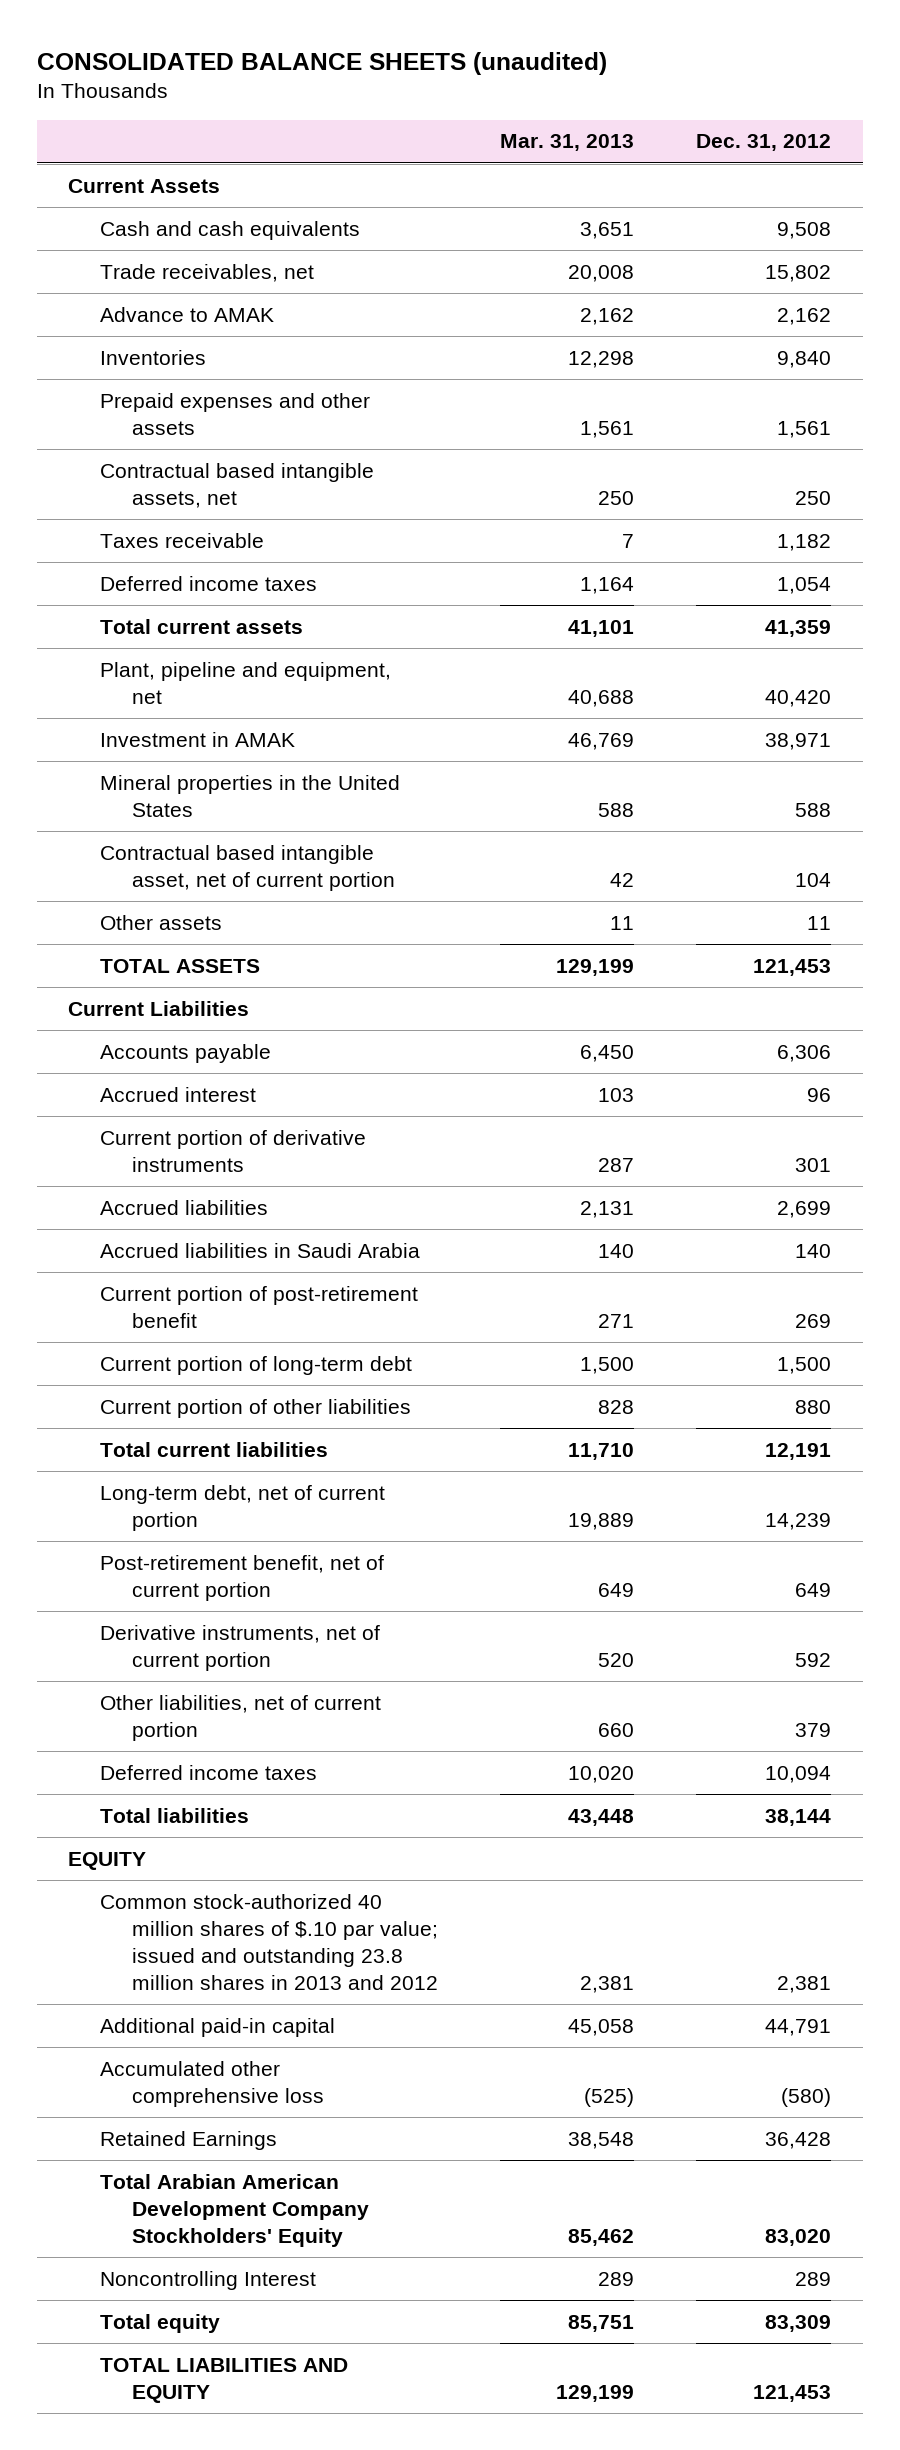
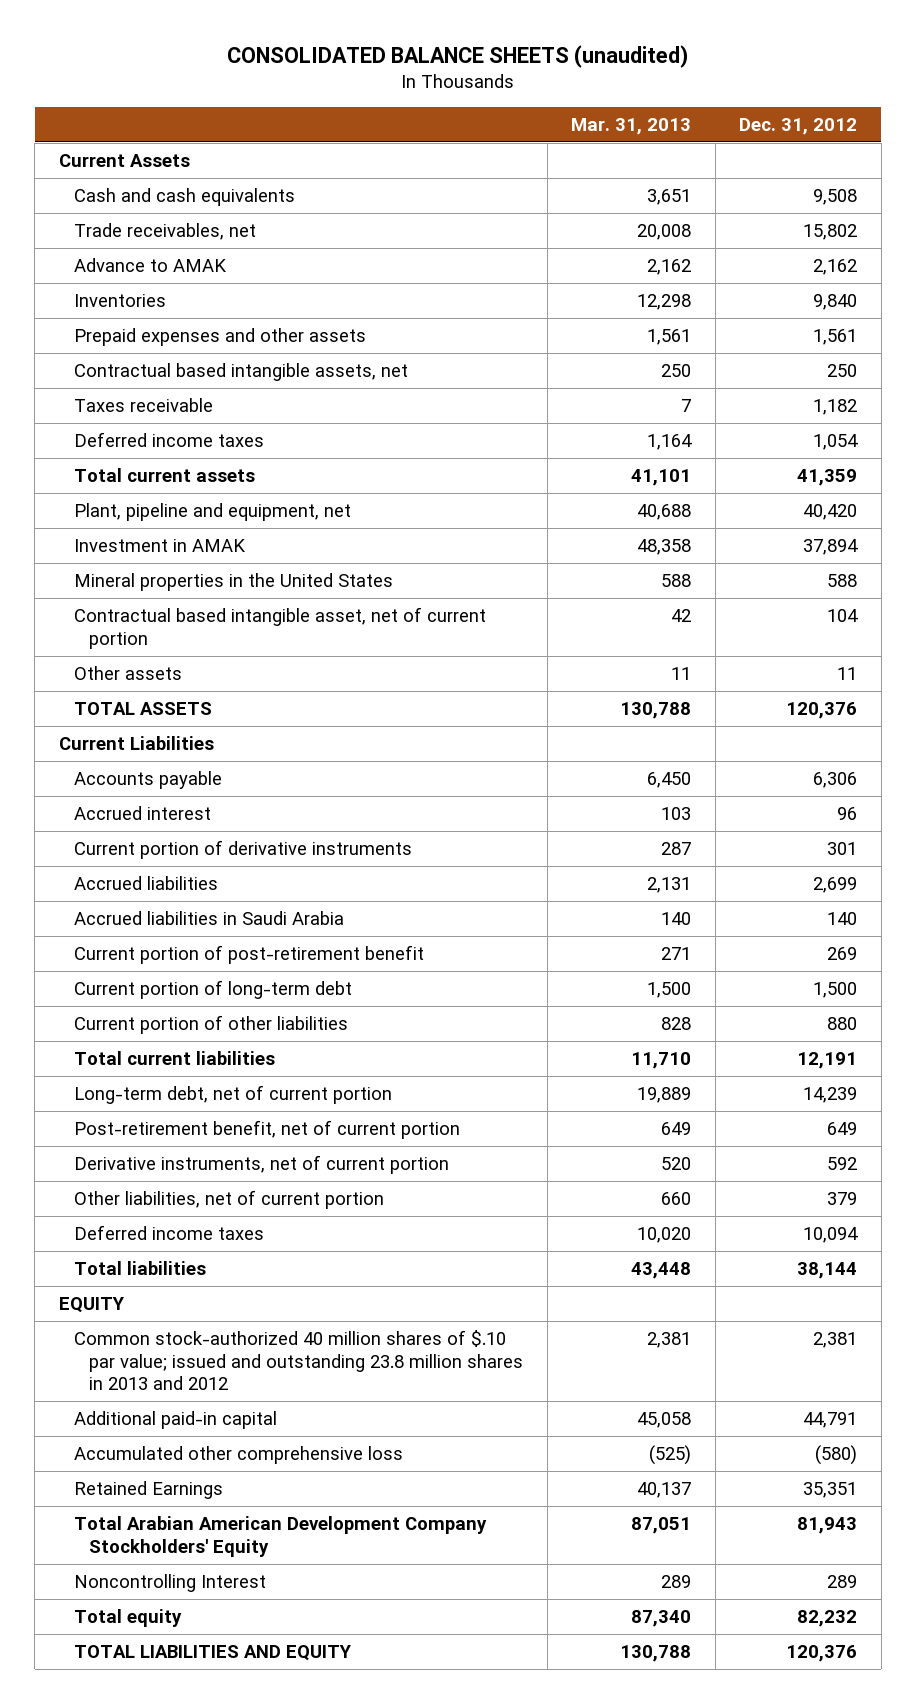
[568,732,635,750] 46,769 -> [637,539,692,556] 48,358
[765,732,832,750] 38,971 -> [803,539,859,556] 37,894
[556,958,635,976] 129,199 -> [620,702,692,720] 130,788
[753,958,832,976] 121,453 -> [786,702,858,720] 120,376
[568,2131,635,2149] 38,548 -> [637,1482,692,1499] 40,137
[765,2131,832,2149] 36,428 -> [803,1482,858,1499] 35,351
[568,2228,635,2246] 85,462 -> [631,1517,692,1535] 87,051
[765,2228,832,2246] 83,020 -> [797,1517,858,1535] 81,943
[568,2314,635,2332] 85,751 -> [631,1610,692,1628] 87,340
[765,2314,832,2332] 83,309 -> [797,1610,858,1628] 82,232
[556,2384,635,2402] 129,199 -> [620,1645,692,1663] 130,788
[753,2384,832,2402] 121,453 -> [786,1645,858,1663] 120,376

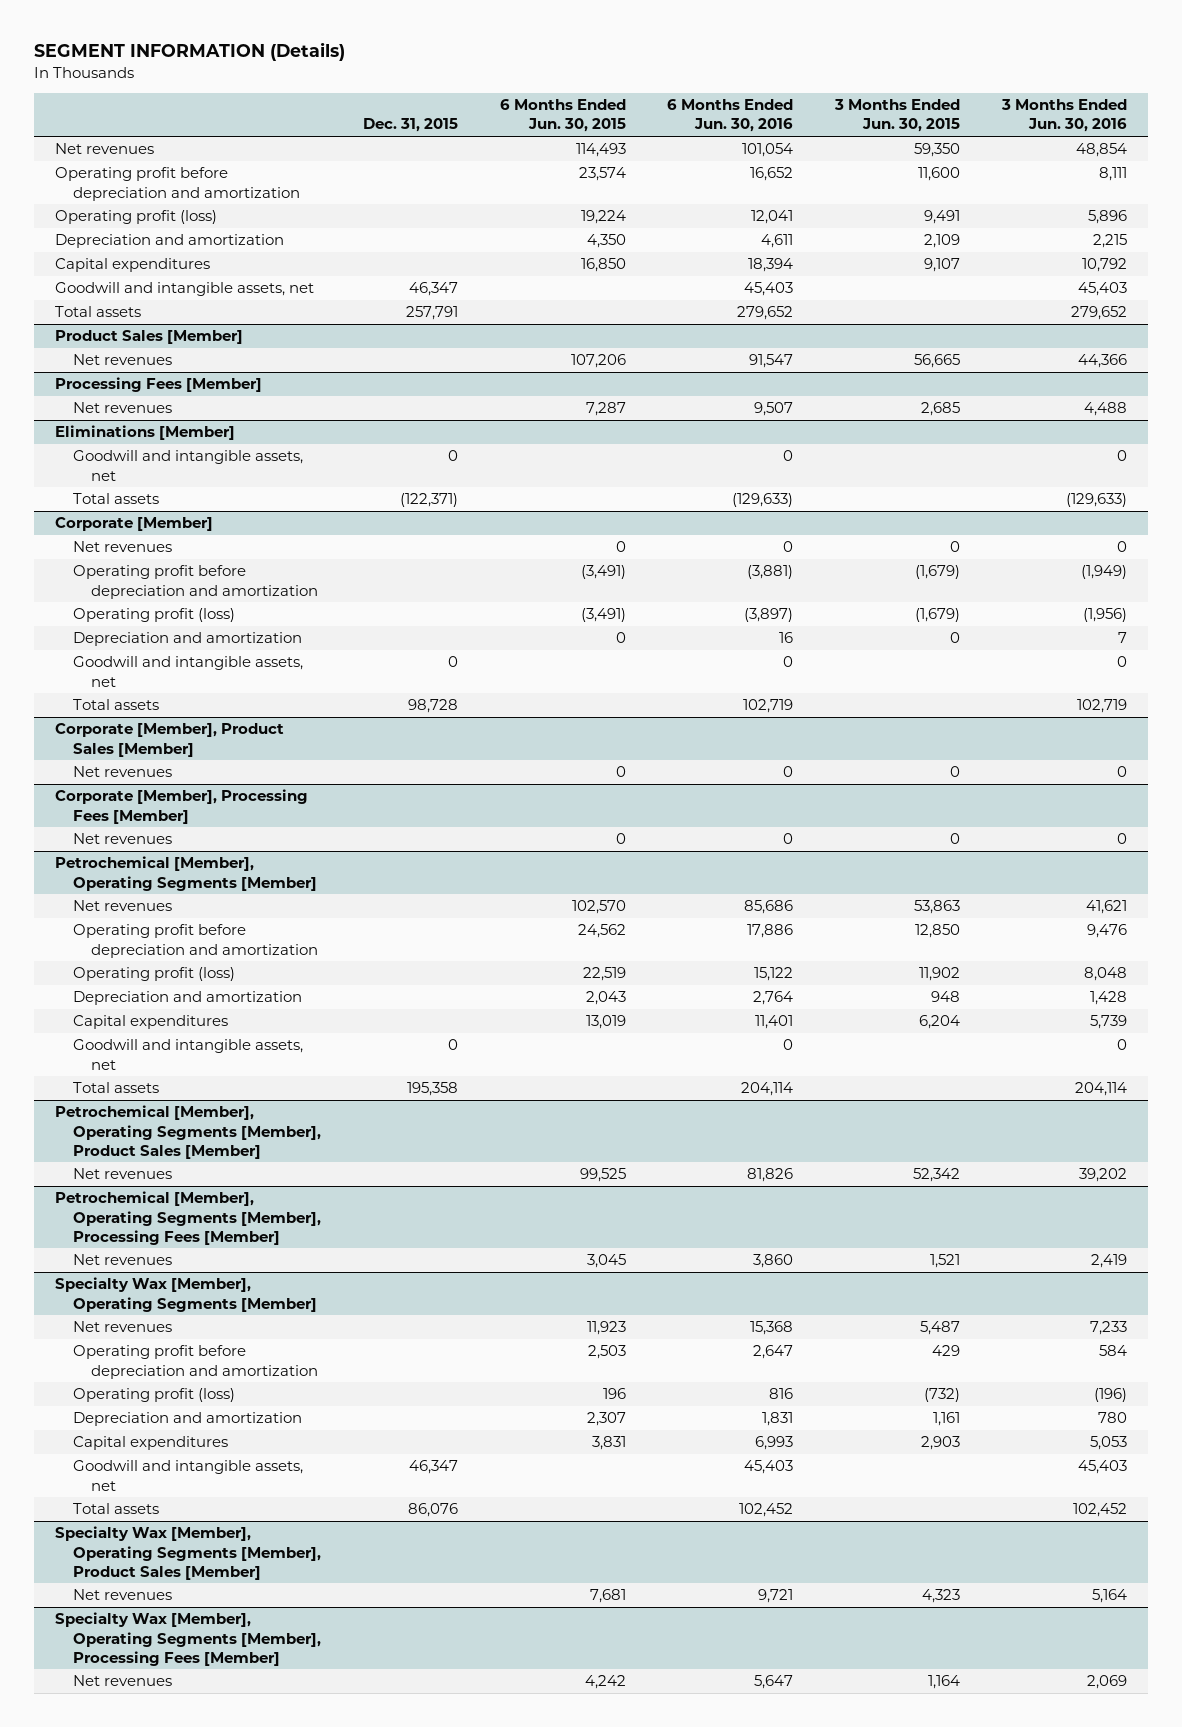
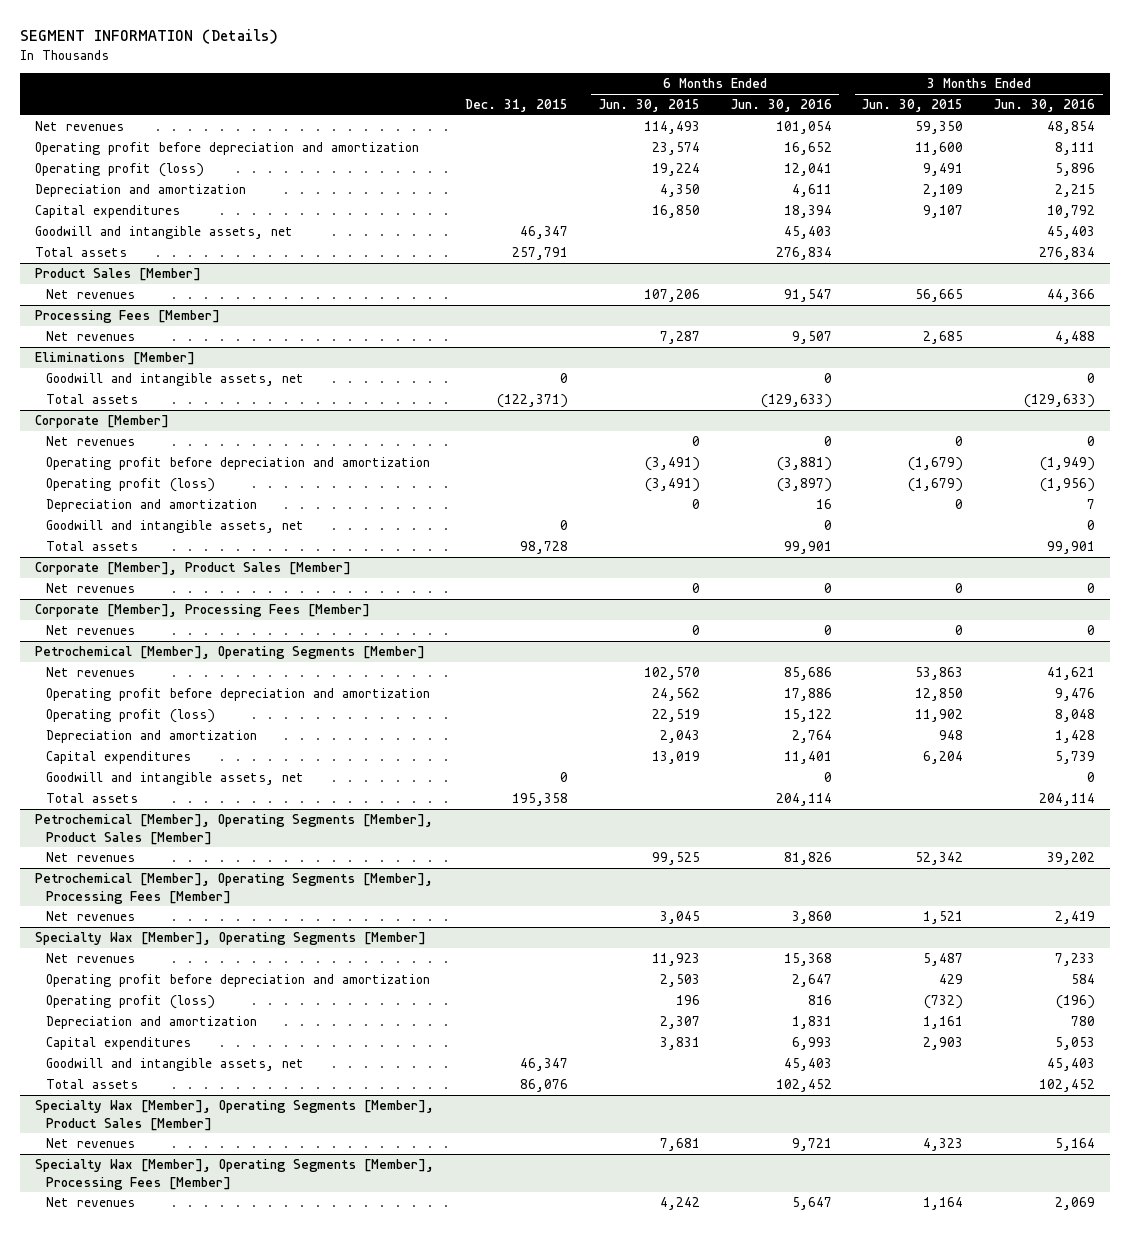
[737,306,794,321] 279,652 -> [775,247,832,261] 276,834
[1071,306,1128,321] 279,652 -> [1039,247,1096,261] 276,834
[743,699,794,714] 102,719 -> [783,541,832,555] 99,901
[1077,699,1128,714] 102,719 -> [1047,541,1096,555] 99,901

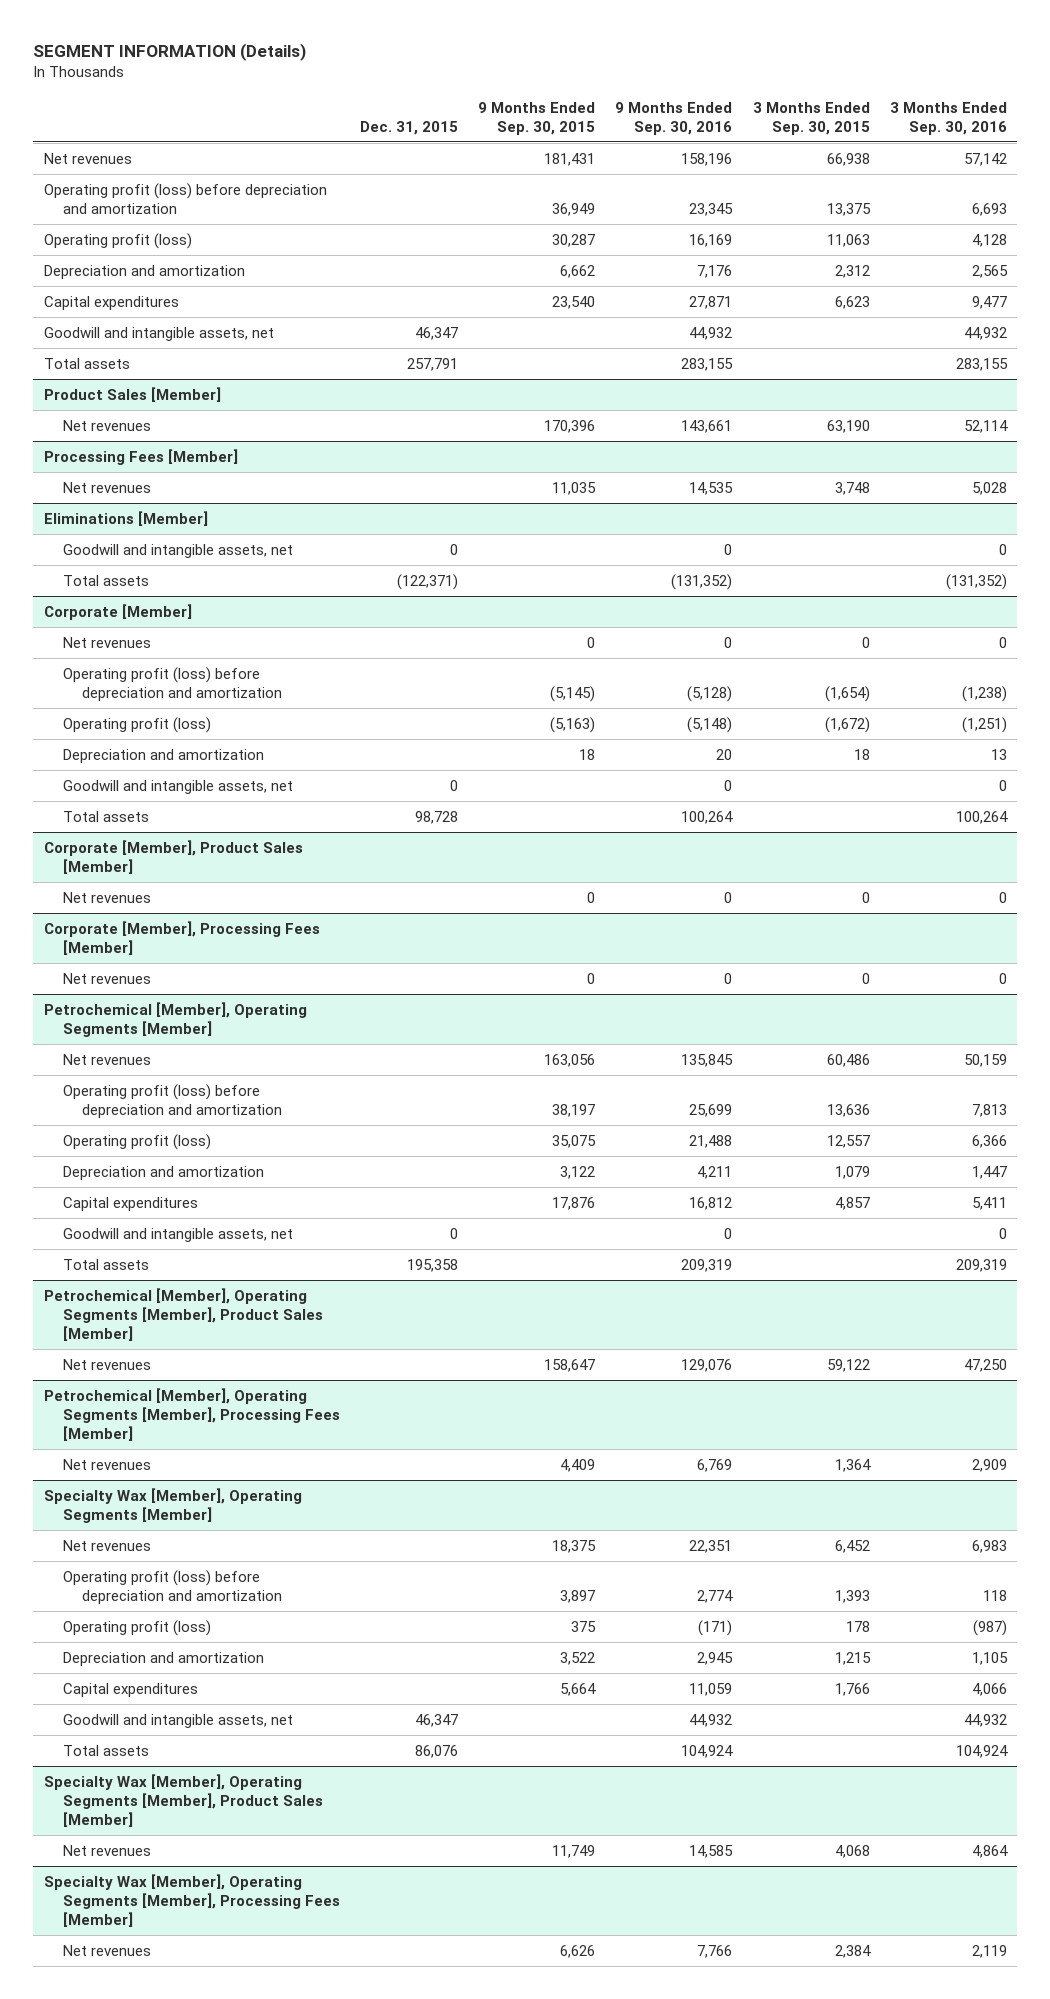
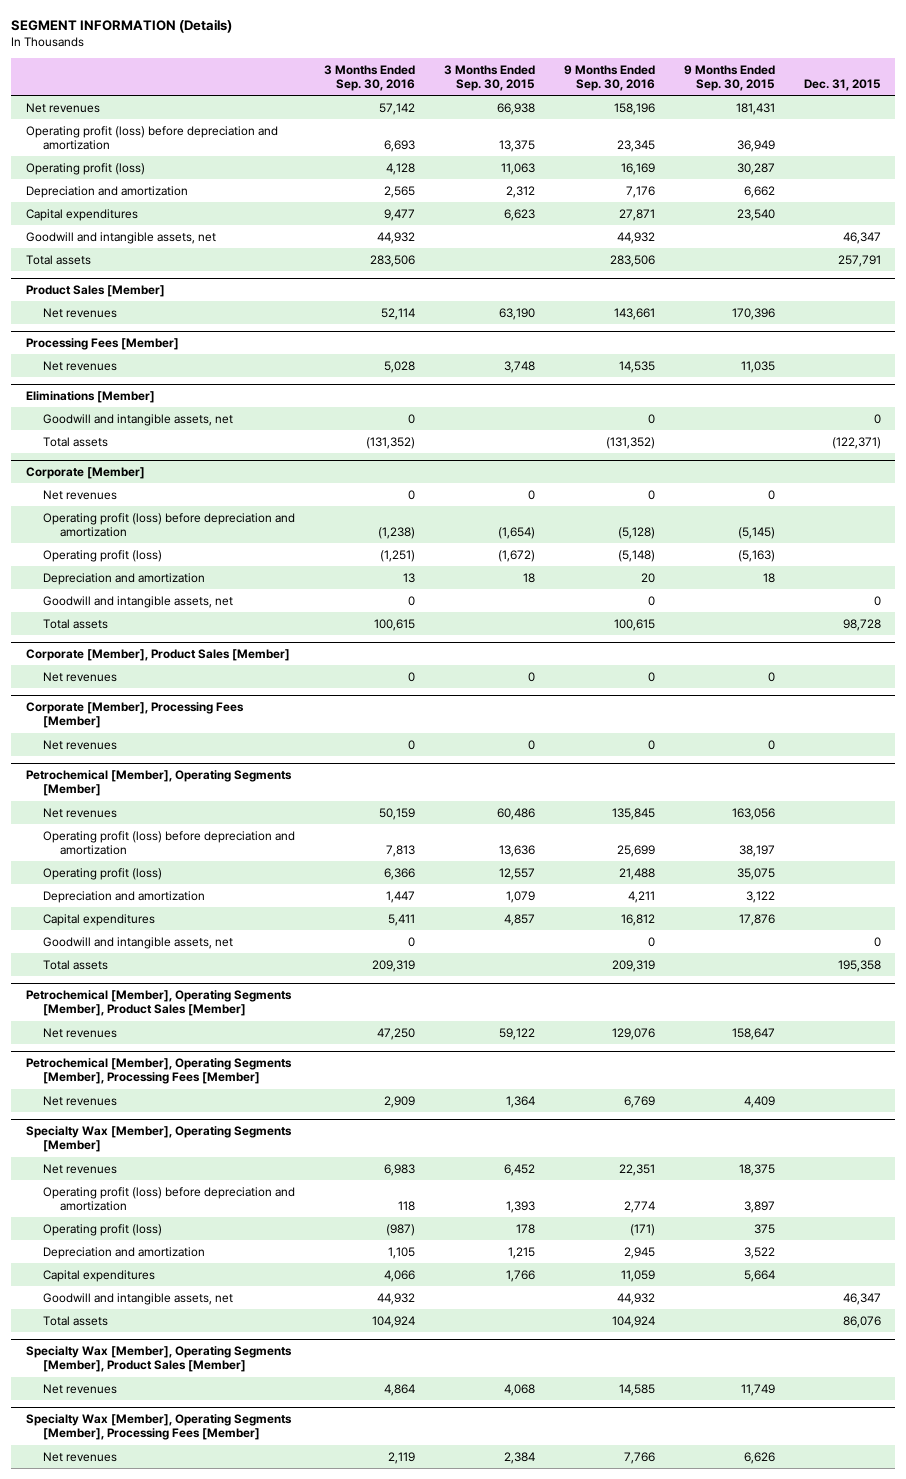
[681,357,734,371] 283,155 -> [609,254,655,267] 283,506
[955,357,1008,371] 283,155 -> [370,254,416,267] 283,506
[681,810,734,824] 100,264 -> [613,618,655,631] 100,615
[955,810,1008,824] 100,264 -> [374,618,416,631] 100,615

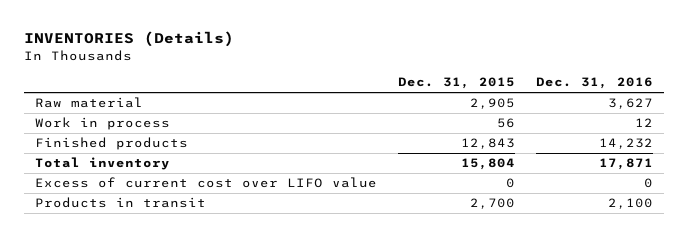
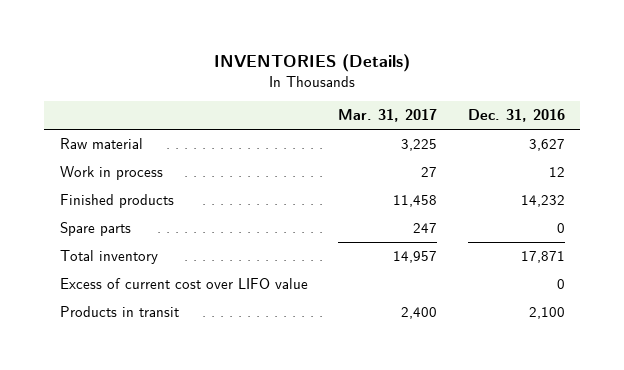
[397,77,515,90] Dec. 31, 2015 -> none
none -> [338,109,438,123] Mar. 31, 2017
none -> [59,221,131,236] Spare parts

